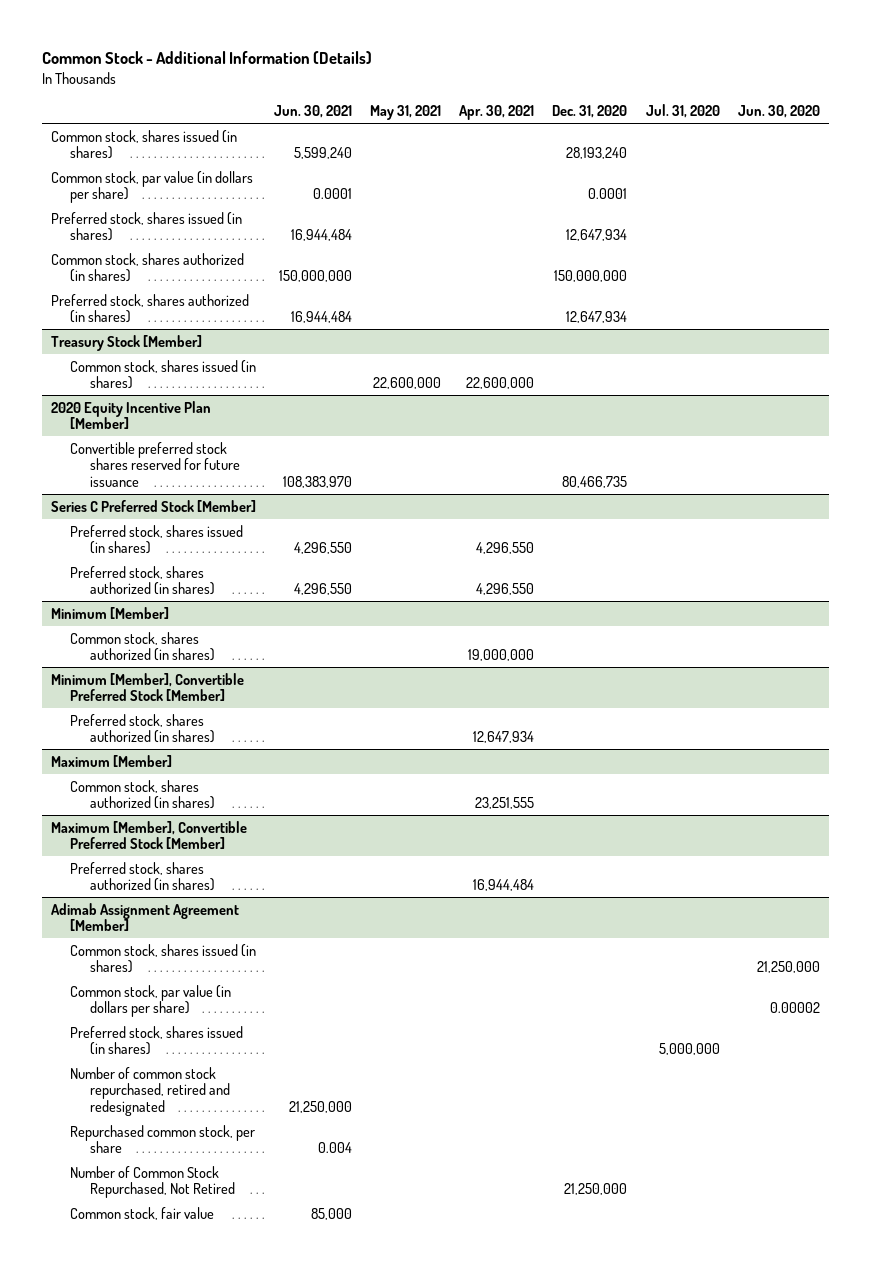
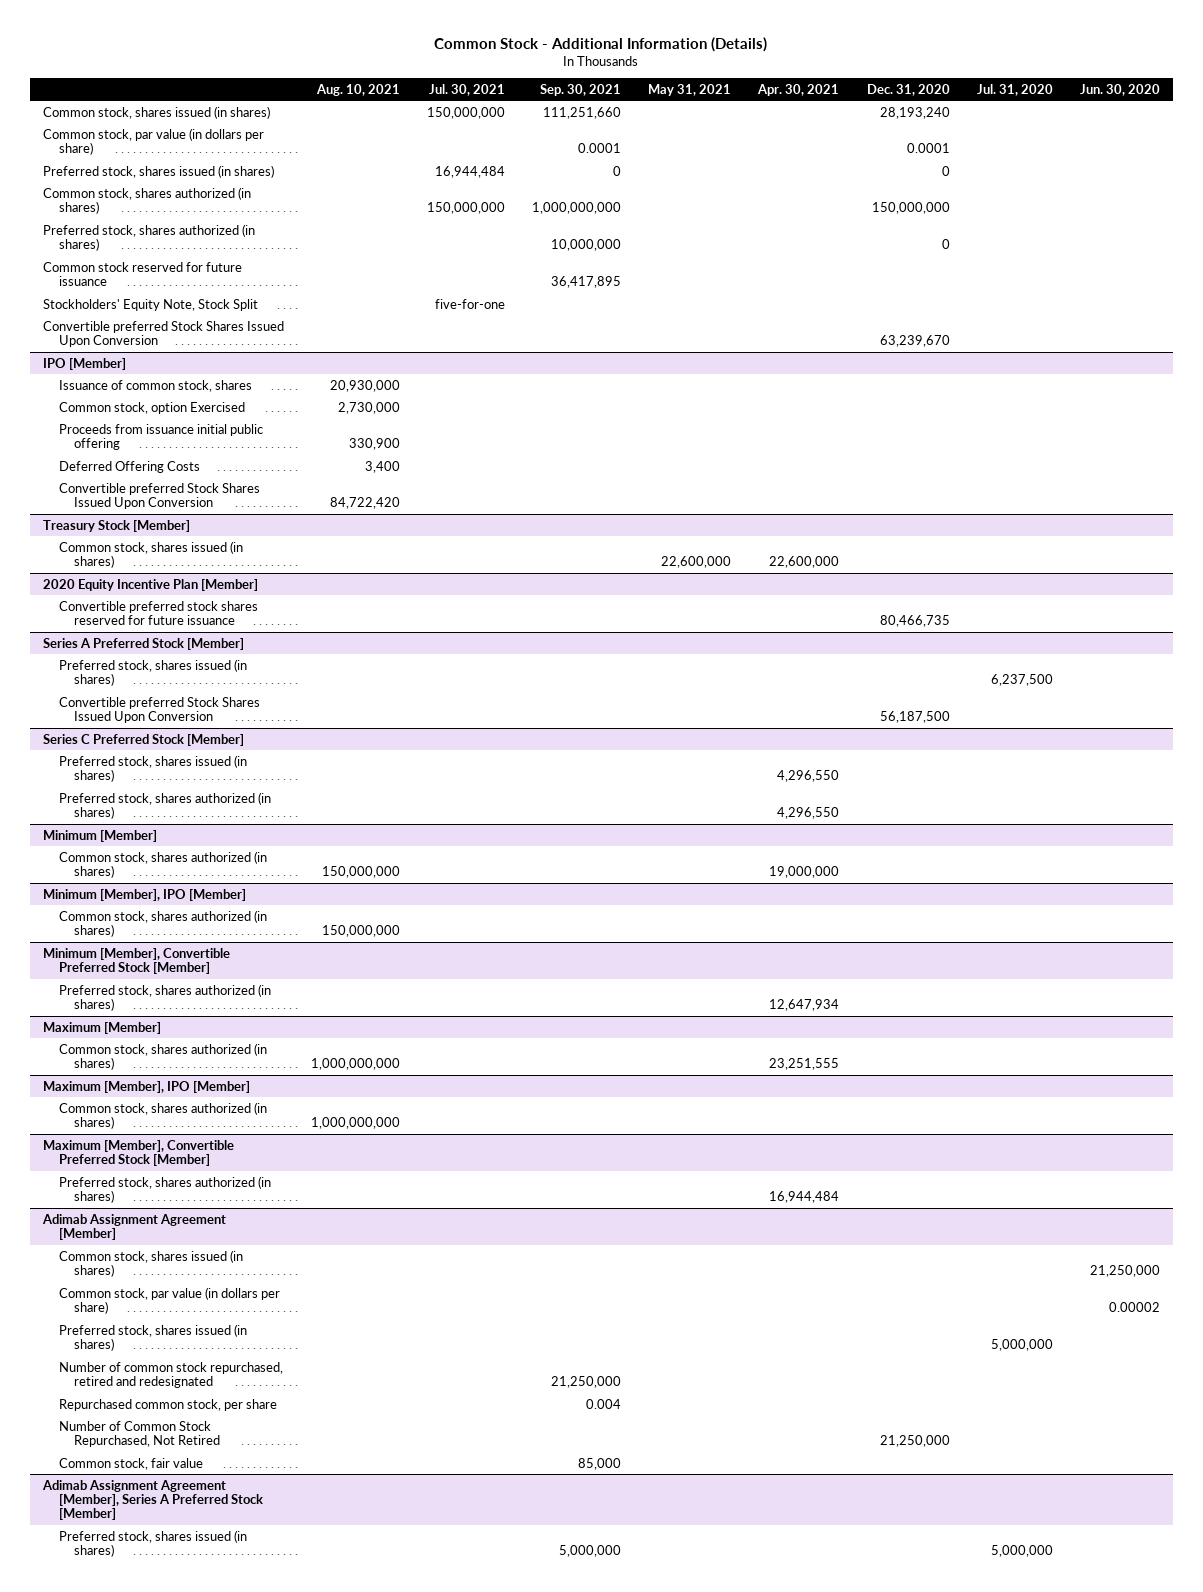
[274,105,353,119] Jun. 30, 2021 -> none
none -> [316,83,401,96] Aug. 10, 2021
none -> [429,83,506,96] Jul. 30, 2021
none -> [540,83,622,96] Sep. 30, 2021
[566,229,628,242] 12,647,934 -> [941,165,950,176] 0
[566,311,628,324] 12,647,934 -> [941,238,950,249] 0
none -> [43,261,243,286] Common stock reserved for future issuance
none -> [43,298,259,311] Stockholders' Equity Note, Stock Split
none -> [43,320,285,347] Convertible preferred Stock Shares Issued Upon Conversion
none -> [43,357,127,370] IPO [Member]
none -> [58,379,252,392] Issuance of common stock, shares
none -> [58,401,245,414] Common stock, option Exercised
none -> [58,423,263,450] Proceeds from issuance initial public offering
none -> [58,460,200,473] Deferred Offering Costs
none -> [58,482,260,509] Convertible preferred Stock Shares Issued Upon Conversion
none -> [43,637,245,650] Series A Preferred Stock [Member]
none -> [58,658,247,686] Preferred stock, shares issued (in shares)
none -> [58,696,260,723] Convertible preferred Stock Shares Issued Upon Conversion
none -> [43,888,247,901] Minimum [Member], IPO [Member]
none -> [58,909,267,937] Common stock, shares authorized (in shares)
none -> [43,1080,251,1093] Maximum [Member], IPO [Member]
none -> [58,1101,267,1129] Common stock, shares authorized (in shares)
none -> [42,1479,263,1521] Adimab Assignment Agreement [Member], Series A Preferred Stock [Member]
none -> [58,1529,247,1557] Preferred stock, shares issued (in shares)

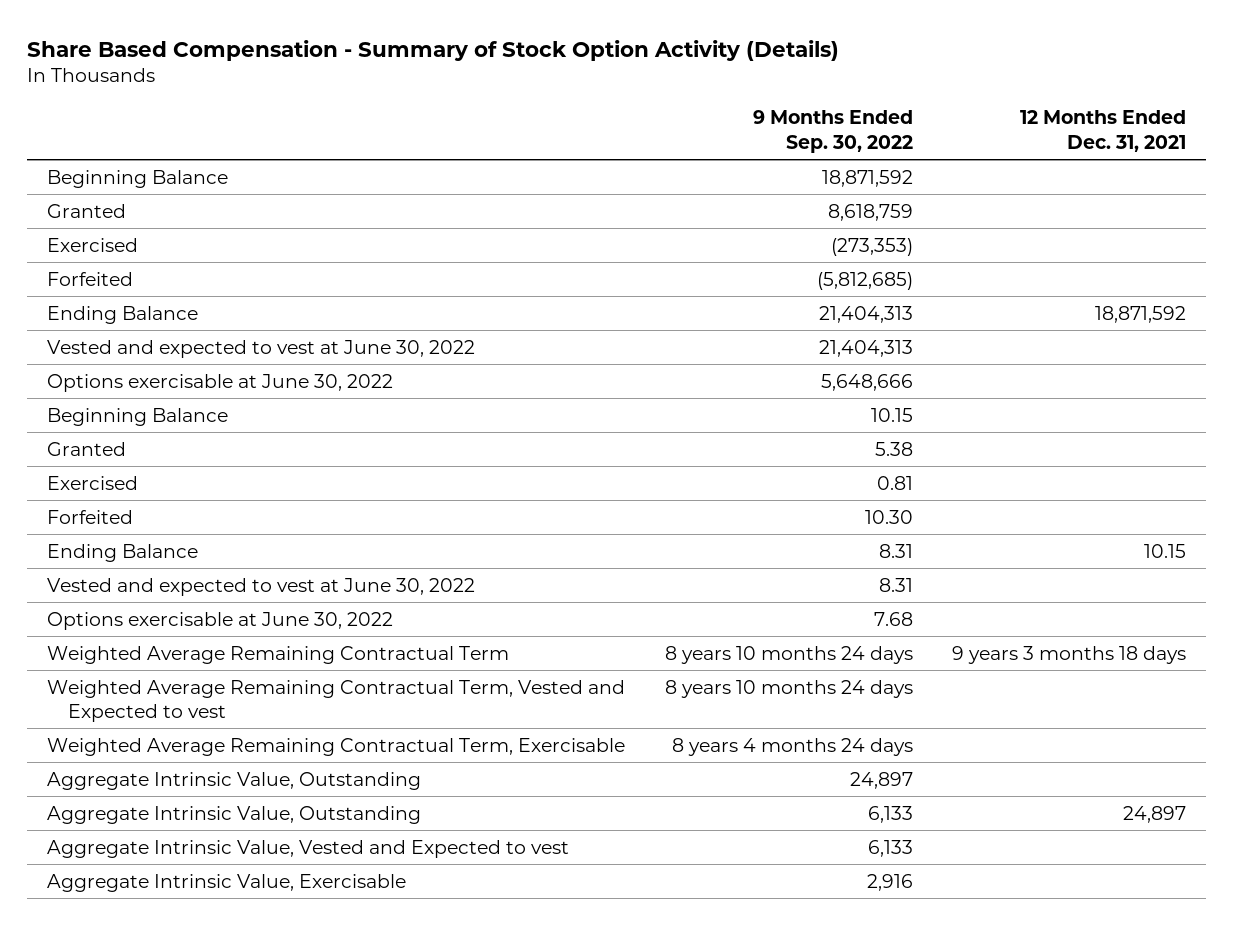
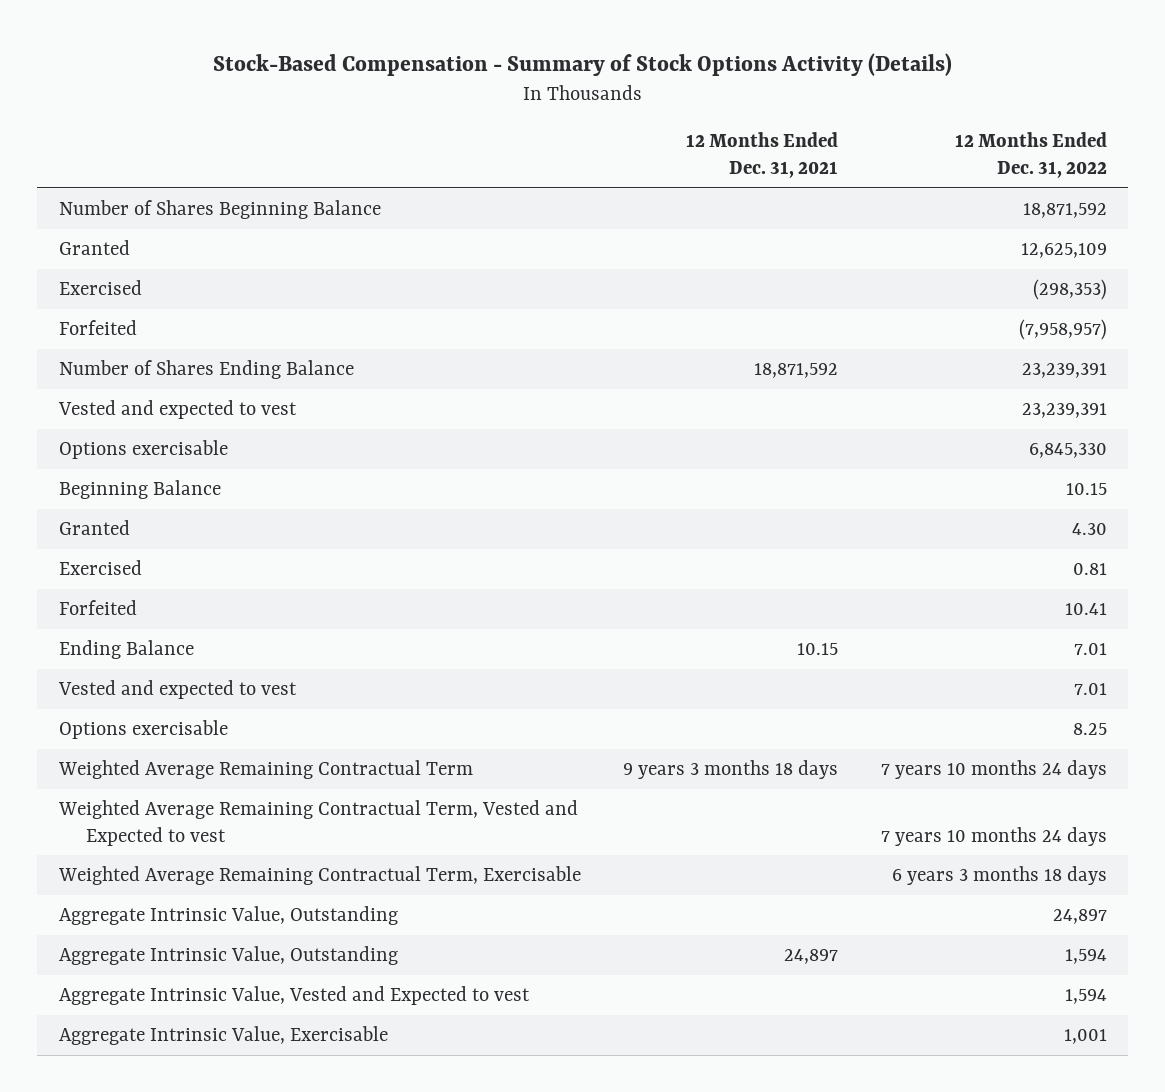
[27,39,840,61] Share Based Compensation - Summary of Stock Option Activity (Details) -> [212,52,952,76] Stock-Based Compensation - Summary of Stock Options Activity (Details)
[752,110,913,153] 9 Months Ended Sep. 30, 2022 -> none
none -> [954,132,1107,178] 12 Months Ended Dec. 31, 2022
[47,169,229,188] Beginning Balance -> [58,200,381,220] Number of Shares Beginning Balance
[47,305,199,324] Ending Balance -> [58,360,354,380] Number of Shares Ending Balance
[47,339,476,358] Vested and expected to vest at June 30, 2022 -> [57,400,297,420] Vested and expected to vest
[47,373,394,392] Options exercisable at June 30, 2022 -> [58,440,228,460] Options exercisable
[47,577,476,596] Vested and expected to vest at June 30, 2022 -> [57,680,297,700] Vested and expected to vest
[47,611,394,630] Options exercisable at June 30, 2022 -> [58,720,228,740] Options exercisable

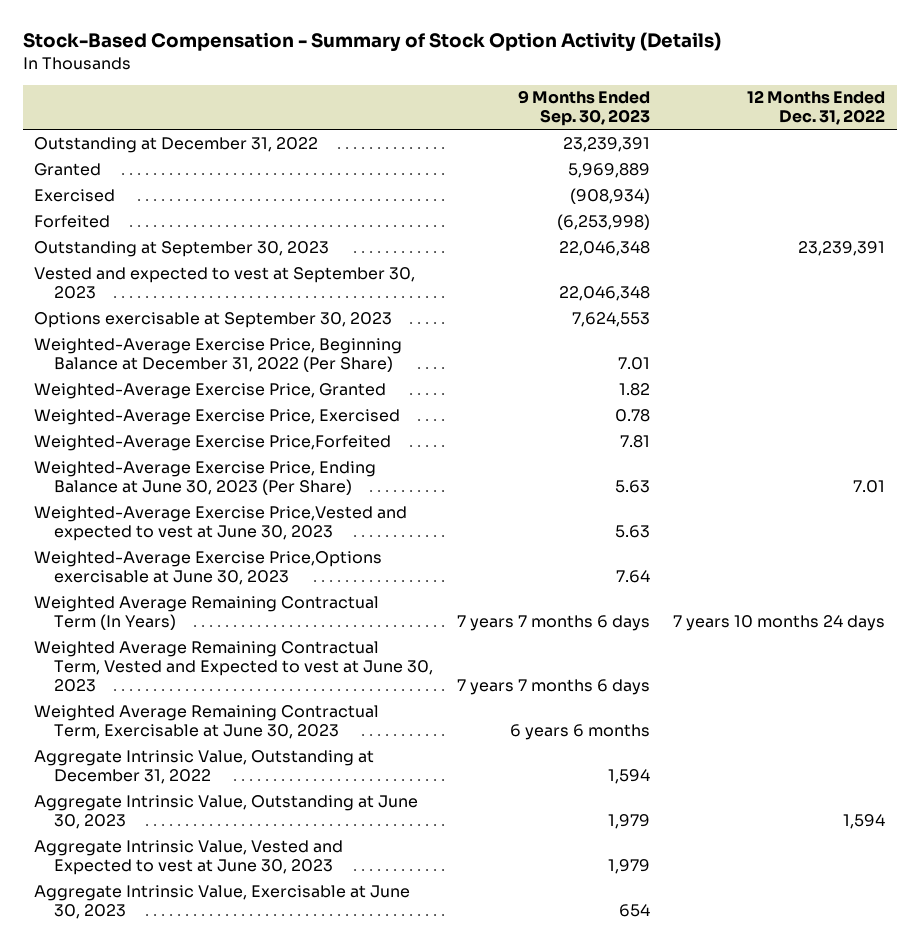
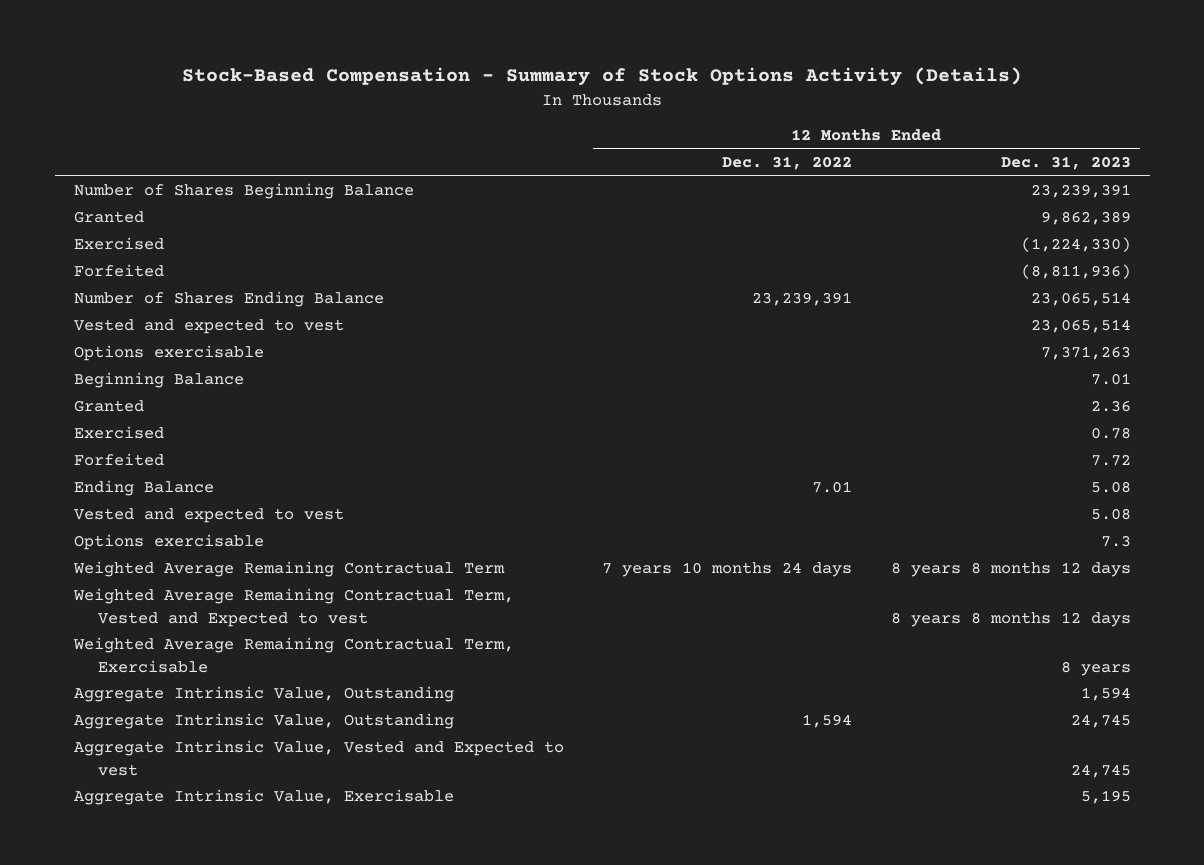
[22,32,721,53] Stock-Based Compensation - Summary of Stock Option Activity (Details) -> [182,67,1023,87] Stock-Based Compensation - Summary of Stock Options Activity (Details)
[517,90,650,127] 9 Months Ended Sep. 30, 2023 -> none
none -> [1000,156,1131,171] Dec. 31, 2023
[34,136,319,153] Outstanding at December 31, 2022 -> [73,183,414,200] Number of Shares Beginning Balance
[34,240,330,257] Outstanding at September 30, 2023 -> [73,291,384,308] Number of Shares Ending Balance
[34,266,416,299] Vested and expected to vest at September 30, 2023 -> [73,319,344,335] Vested and expected to vest
[34,311,393,328] Options exercisable at September 30, 2023 -> [73,345,264,362] Options exercisable
[34,337,403,372] Weighted-Average Exercise Price, Beginning Balance at December 31, 2022 (Per Share) -> [73,372,244,389] Beginning Balance
[34,382,387,399] Weighted-Average Exercise Price, Granted -> [73,400,144,413] Granted
[34,408,401,425] Weighted-Average Exercise Price, Exercised -> [73,426,164,440] Exercised
[34,434,392,451] Weighted-Average Exercise Price,Forfeited -> [73,453,164,467] Forfeited
[34,460,377,495] Weighted-Average Exercise Price, Ending Balance at June 30, 2023 (Per Share) -> [73,480,214,497] Ending Balance
[34,505,408,541] Weighted-Average Exercise Price,Vested and expected to vest at June 30, 2023 -> [73,508,344,524] Vested and expected to vest
[34,550,383,585] Weighted-Average Exercise Price,Options exercisable at June 30, 2023 -> [73,534,264,551] Options exercisable
[34,595,380,630] Weighted Average Remaining Contractual Term (In Years) -> [72,561,505,578] Weighted Average Remaining Contractual Term
[34,640,433,693] Weighted Average Remaining Contractual Term, Vested and Expected to vest at June 30, 2023 -> [72,588,514,627] Weighted Average Remaining Contractual Term, Vested and Expected to vest
[34,704,380,739] Weighted Average Remaining Contractual Term, Exercisable at June 30, 2023 -> [72,637,514,673] Weighted Average Remaining Contractual Term, Exercisable
[34,749,375,784] Aggregate Intrinsic Value, Outstanding at December 31, 2022 -> [73,686,454,703] Aggregate Intrinsic Value, Outstanding
[34,794,419,829] Aggregate Intrinsic Value, Outstanding at June 30, 2023 -> [73,713,454,730] Aggregate Intrinsic Value, Outstanding
[34,839,344,875] Aggregate Intrinsic Value, Vested and Expected to vest at June 30, 2023 -> [73,740,564,776] Aggregate Intrinsic Value, Vested and Expected to vest
[34,884,411,919] Aggregate Intrinsic Value, Exercisable at June 30, 2023 -> [73,789,454,806] Aggregate Intrinsic Value, Exercisable

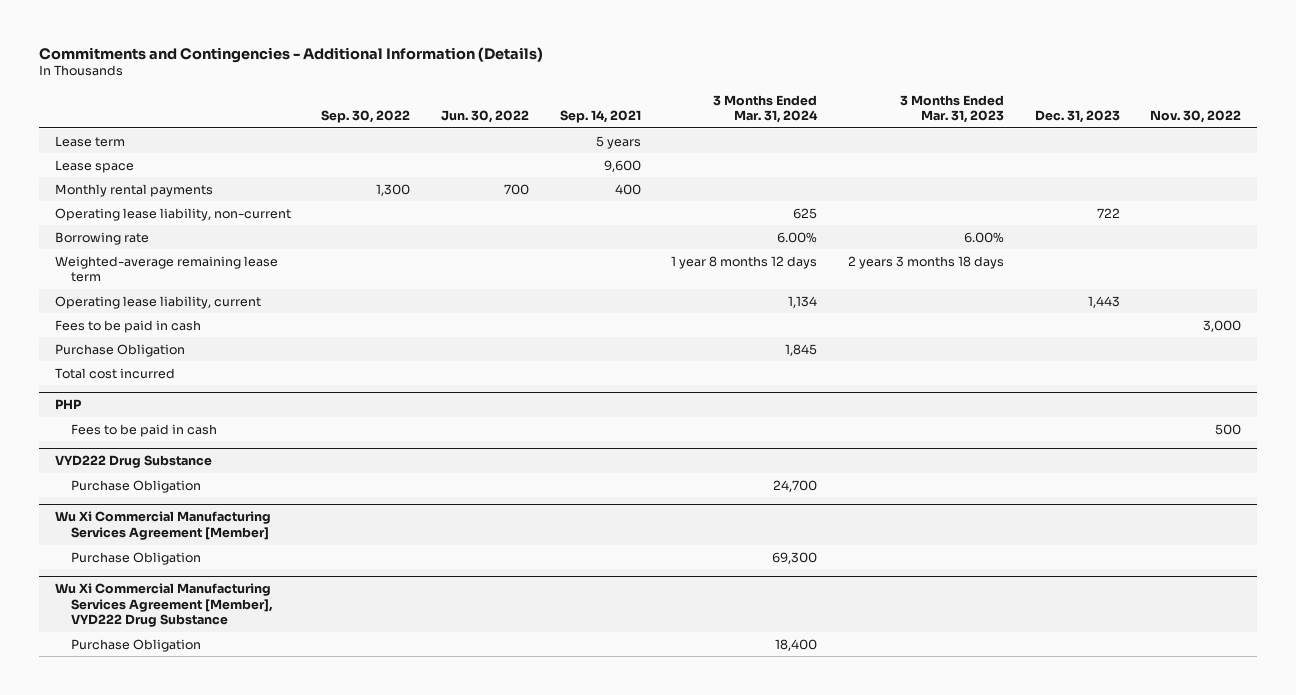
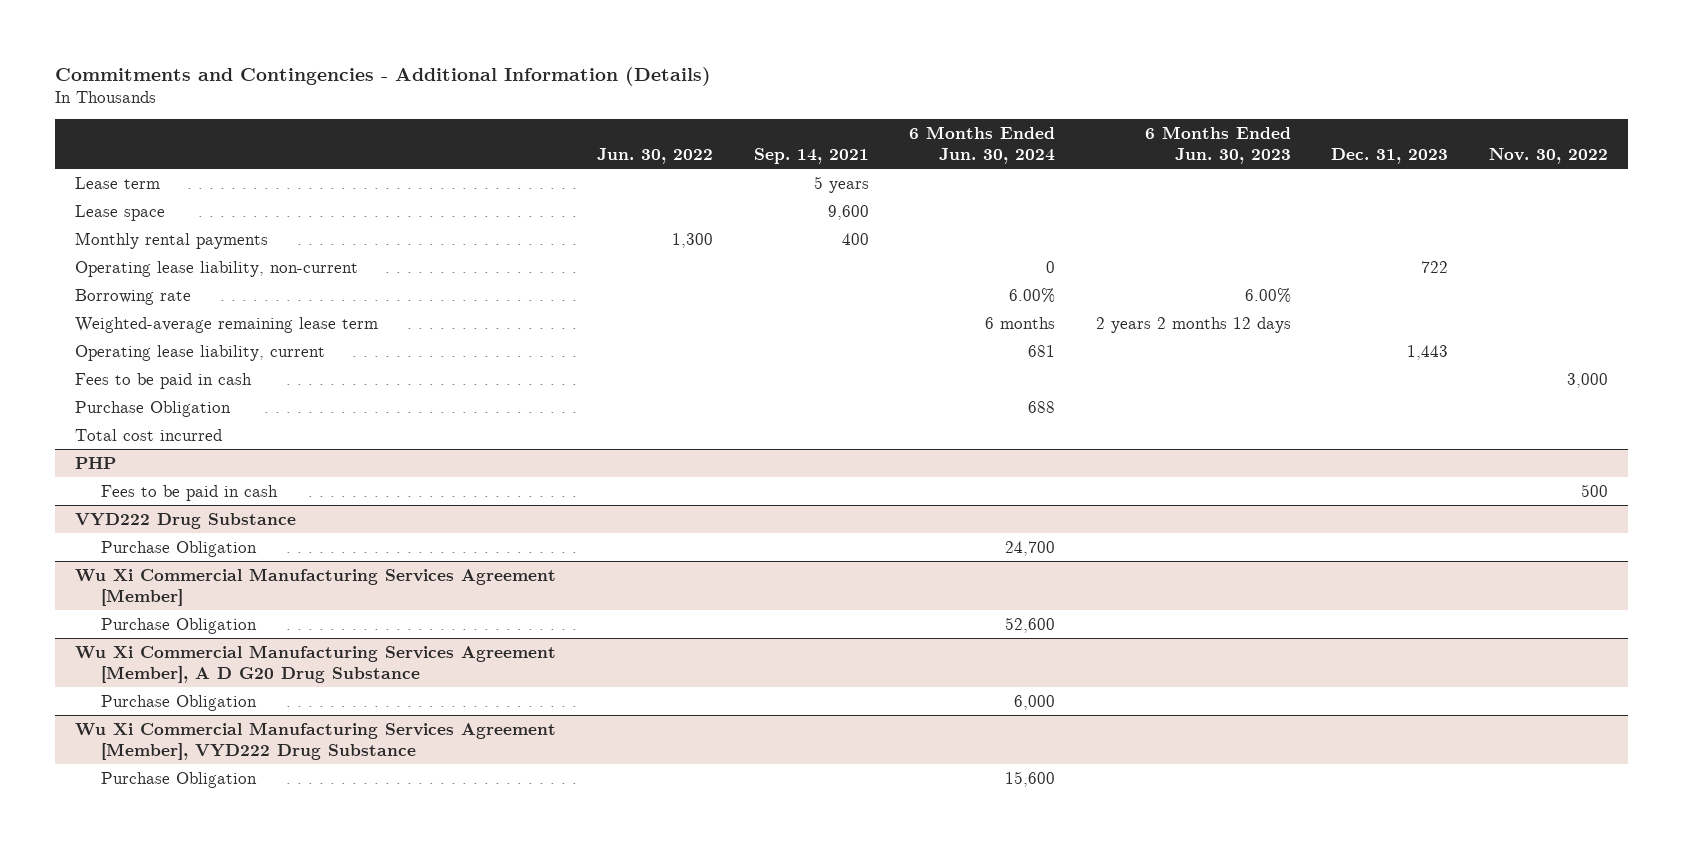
[321,110,411,124] Sep. 30, 2022 -> none
[713,94,819,124] 3 Months Ended Mar. 31, 2024 -> none
[899,94,1004,124] 3 Months Ended Mar. 31, 2023 -> none
none -> [909,125,1056,164] 6 Months Ended Jun. 30, 2024
none -> [1144,125,1291,164] 6 Months Ended Jun. 30, 2023
[503,183,529,195] 700 -> [672,232,714,248] 1,300
none -> [75,644,557,683] Wu Xi Commercial Manufacturing Services Agreement [Member], A D G20 Drug Substance
none -> [101,694,258,711] Purchase Obligation

